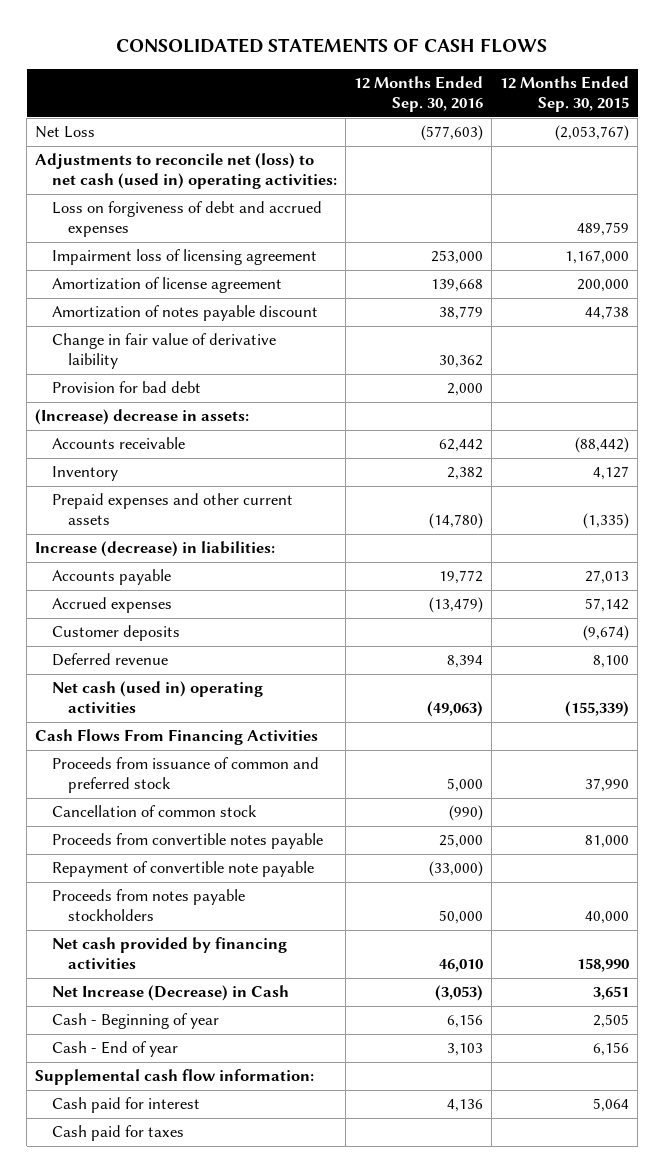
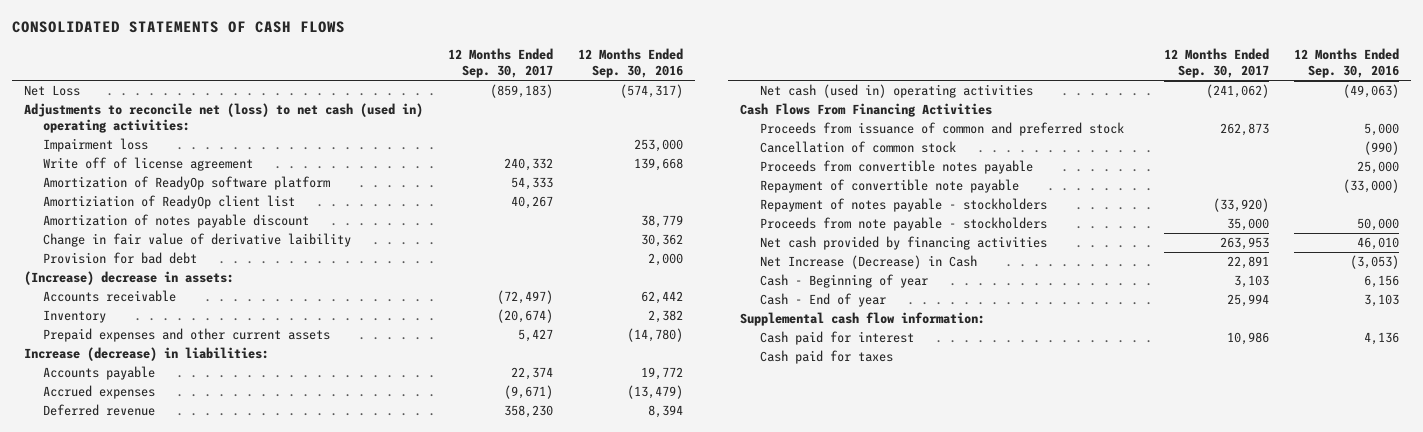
[500,76,630,113] 12 Months Ended Sep. 30, 2015 -> none
none -> [447,48,553,79] 12 Months Ended Sep. 30, 2017
[420,125,483,142] (577,603) -> [619,84,683,99] (574,317)
[51,201,322,238] Loss on forgiveness of debt and accrued expenses -> none
[51,249,317,266] Impairment loss of licensing agreement -> [43,138,149,153] Impairment loss
[51,277,282,294] Amortization of license agreement -> [43,157,254,172] Write off of license agreement
none -> [43,176,331,191] Amortization of ReadyOp software platform
none -> [43,195,296,210] Amortiziation of ReadyOp client list
[51,625,180,642] Customer deposits -> none
none -> [759,198,1047,213] Repayment of notes payable - stockholders
[51,889,245,922] Proceeds from notes payable stockholders -> [759,217,1047,232] Proceeds from note payable - stockholders

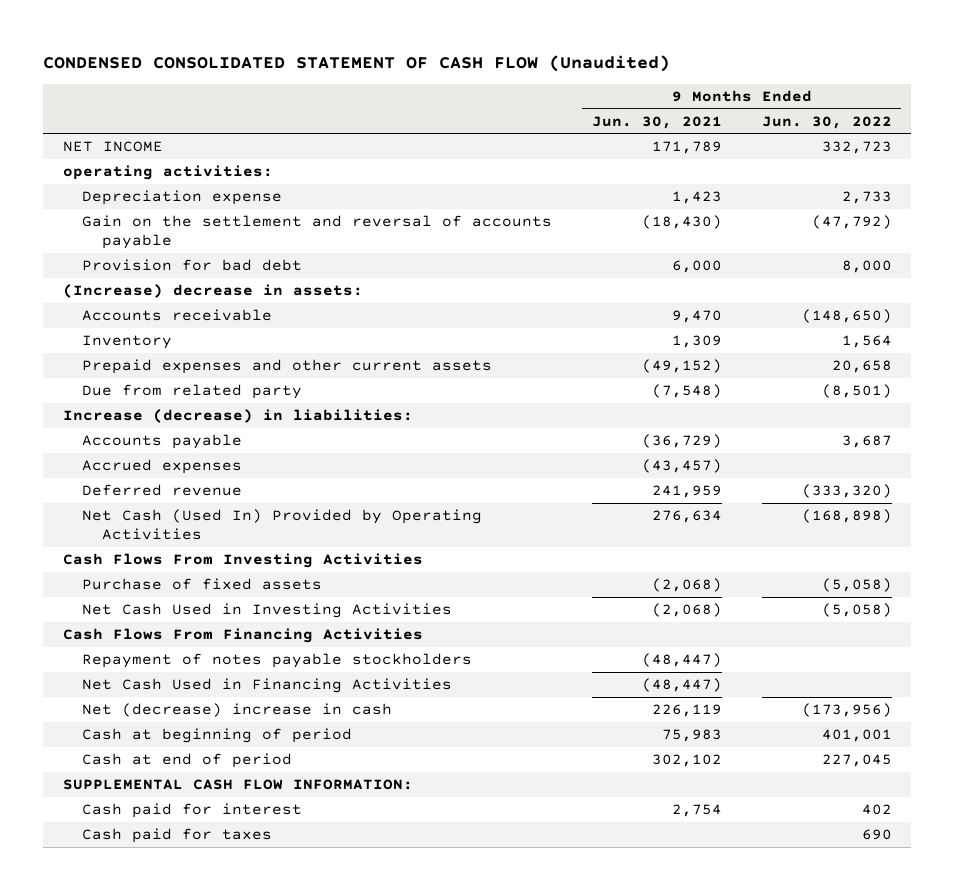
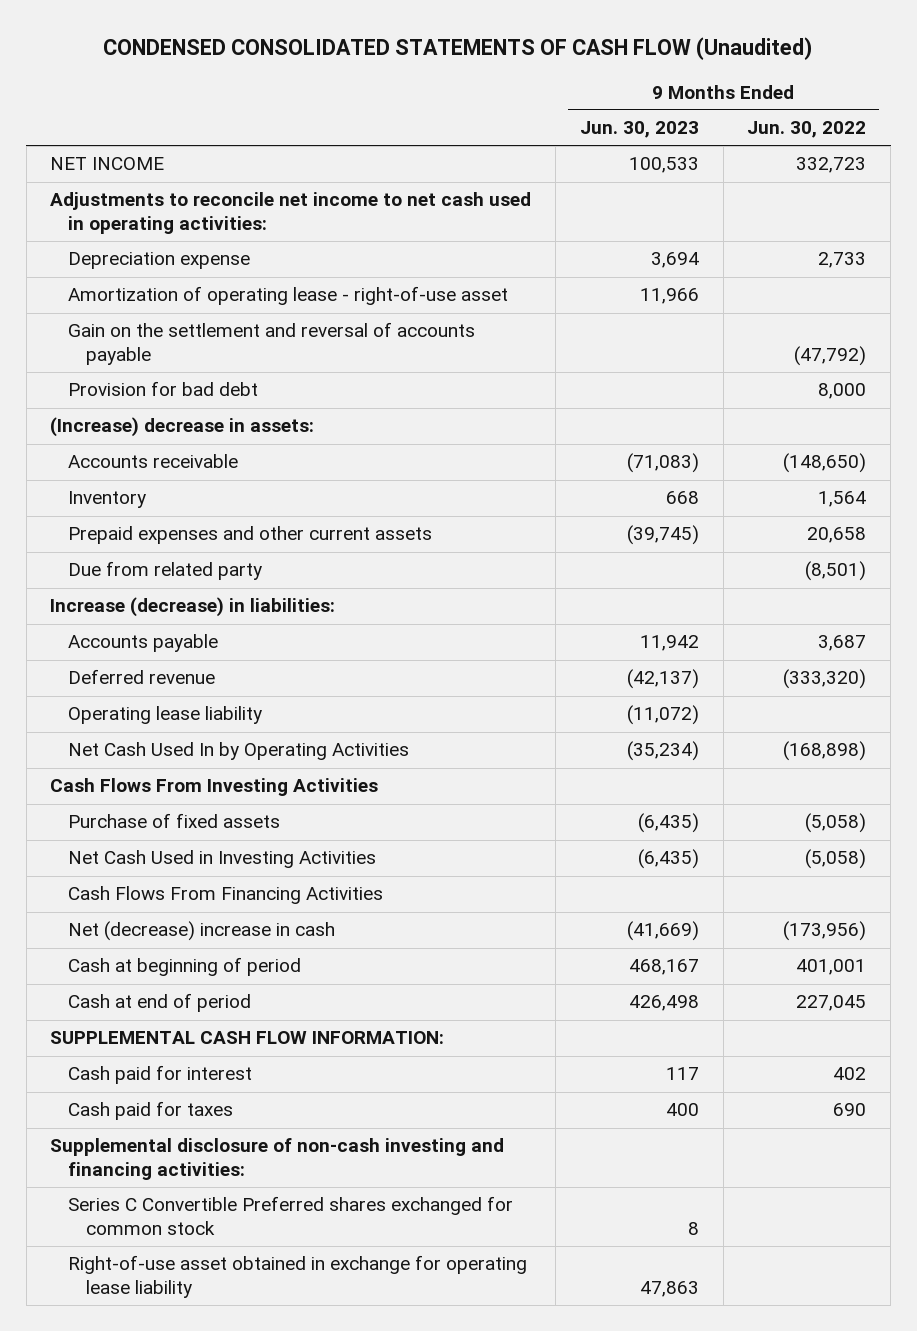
[42,55,670,73] CONDENSED CONSOLIDATED STATEMENT OF CASH FLOW (Unaudited) -> [103,37,813,61] CONDENSED CONSOLIDATED STATEMENTS OF CASH FLOW (Unaudited)
[591,115,722,129] Jun. 30, 2021 -> none
none -> [579,121,699,139] Jun. 30, 2023
[62,165,273,181] operating activities: -> none
none -> [50,192,532,235] Adjustments to reconcile net income to net cash used in operating activities:
none -> [68,286,509,306] Amortization of operating lease - right-of-use asset
[82,459,243,475] Accrued expenses -> none
none -> [68,706,263,725] Operating lease liability
[82,509,483,541] Net Cash (Used In) Provided by Operating Activities -> [68,742,410,761] Net Cash Used In by Operating Activities
[82,653,473,669] Repayment of notes payable stockholders -> none
[82,678,453,694] Net Cash Used in Financing Activities -> none
none -> [50,1138,505,1181] Supplemental disclosure of non-cash investing and financing activities:
none -> [68,1196,514,1236] Series C Convertible Preferred shares exchanged for common stock
none -> [68,1255,528,1299] Right-of-use asset obtained in exchange for operating lease liability

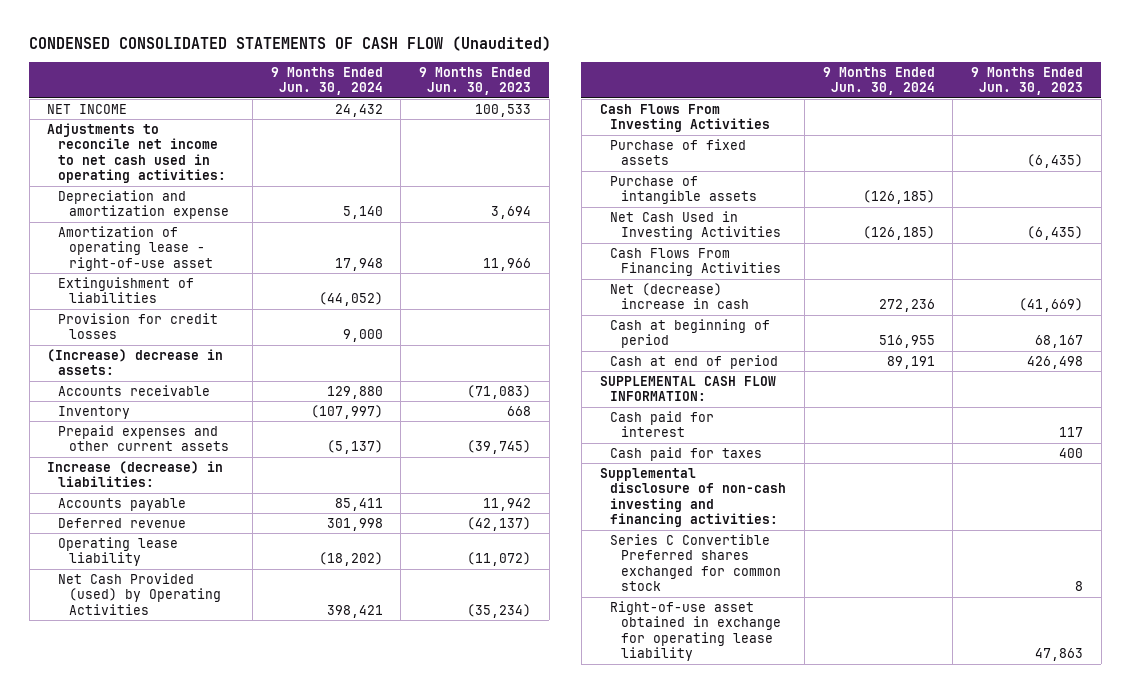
[747,121,867,139] Jun. 30, 2022 -> none
none -> [270,67,383,96] 9 Months Ended Jun. 30, 2024
[68,252,251,270] Depreciation expense -> [58,189,230,220] Depreciation and amortization expense
[68,322,476,366] Gain on the settlement and reversal of accounts payable -> none
none -> [58,276,195,304] Extinguishment of liabilities
[68,381,259,397] Provision for bad debt -> [58,312,219,340] Provision for credit losses
[68,561,263,581] Due from related party -> none
[68,742,410,761] Net Cash Used In by Operating Activities -> [58,572,222,615] Net Cash Provided (used) by Operating Activities
none -> [610,175,758,205] Purchase of intangible assets
[628,959,699,976] 468,167 -> [1035,335,1084,349] 68,167

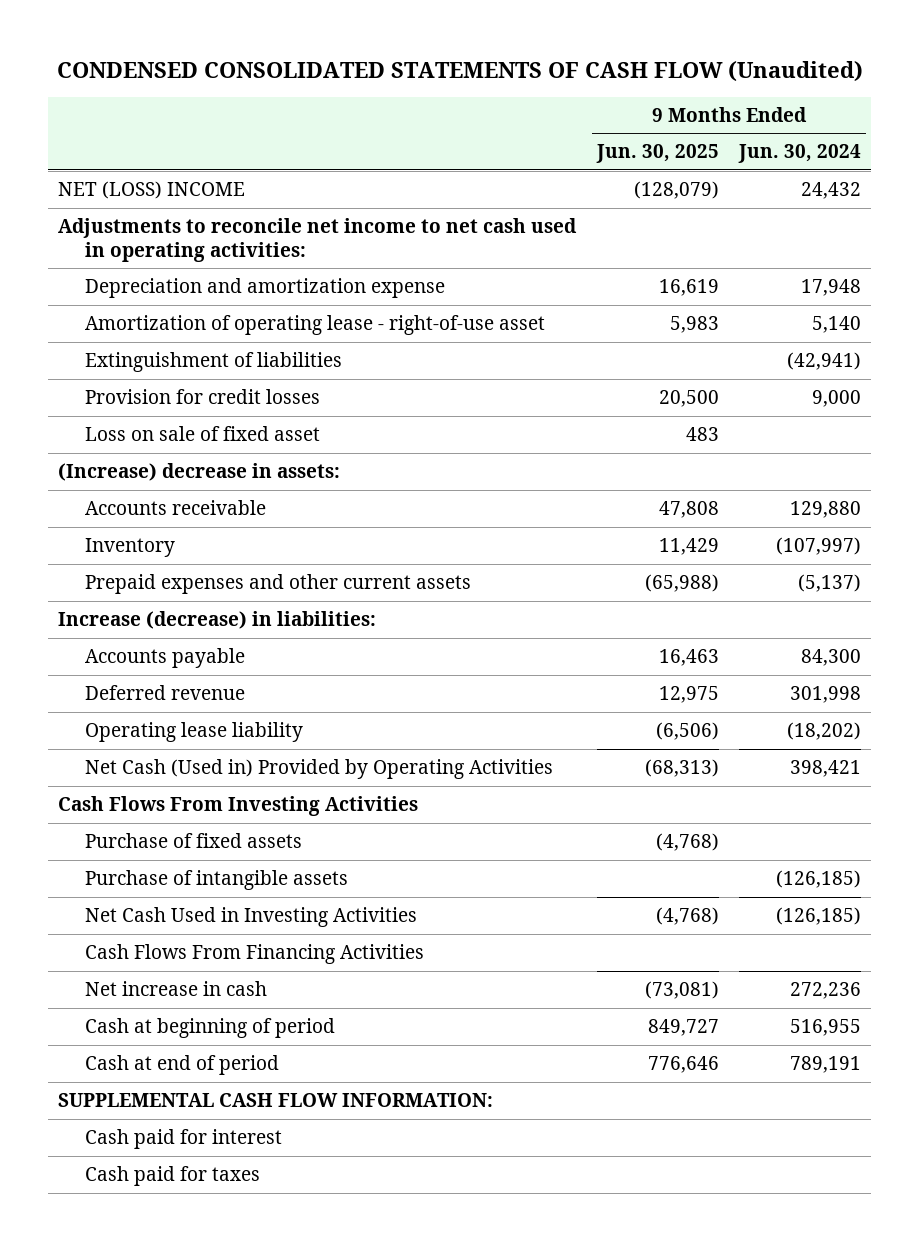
[418,67,531,96] 9 Months Ended Jun. 30, 2023 -> none
none -> [595,144,719,164] Jun. 30, 2025
[47,103,128,114] NET INCOME -> [58,181,246,200] NET (LOSS) INCOME
[342,206,383,220] 5,140 -> [801,279,862,297] 17,948
[334,257,383,271] 17,948 -> [812,316,862,334] 5,140
[318,292,383,307] (44,052) -> [787,352,862,371] (42,941)
none -> [84,426,320,442] Loss on sale of fixed asset
[334,497,383,511] 85,411 -> [801,649,862,667] 84,300
[58,572,222,615] Net Cash Provided (used) by Operating Activities -> [84,759,553,780] Net Cash (Used in) Provided by Operating Activities
[610,282,750,310] Net (decrease) increase in cash -> [84,981,267,997] Net increase in cash
[886,355,935,369] 89,191 -> [790,1056,862,1074] 789,191
[599,467,787,528] Supplemental disclosure of non-cash investing and financing activities: -> none
[610,533,782,592] Series C Convertible Preferred shares exchanged for common stock -> none
[610,600,782,662] Right-of-use asset obtained in exchange for operating lease liability -> none

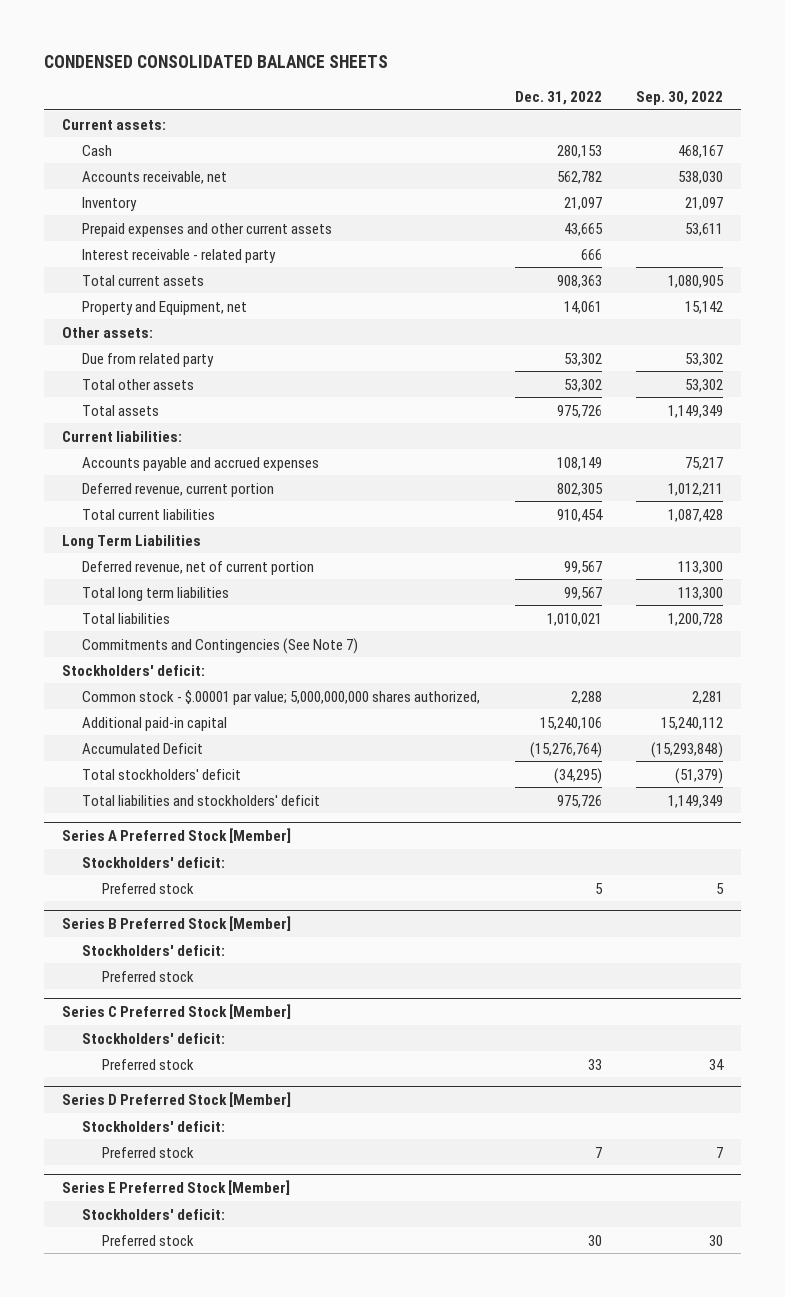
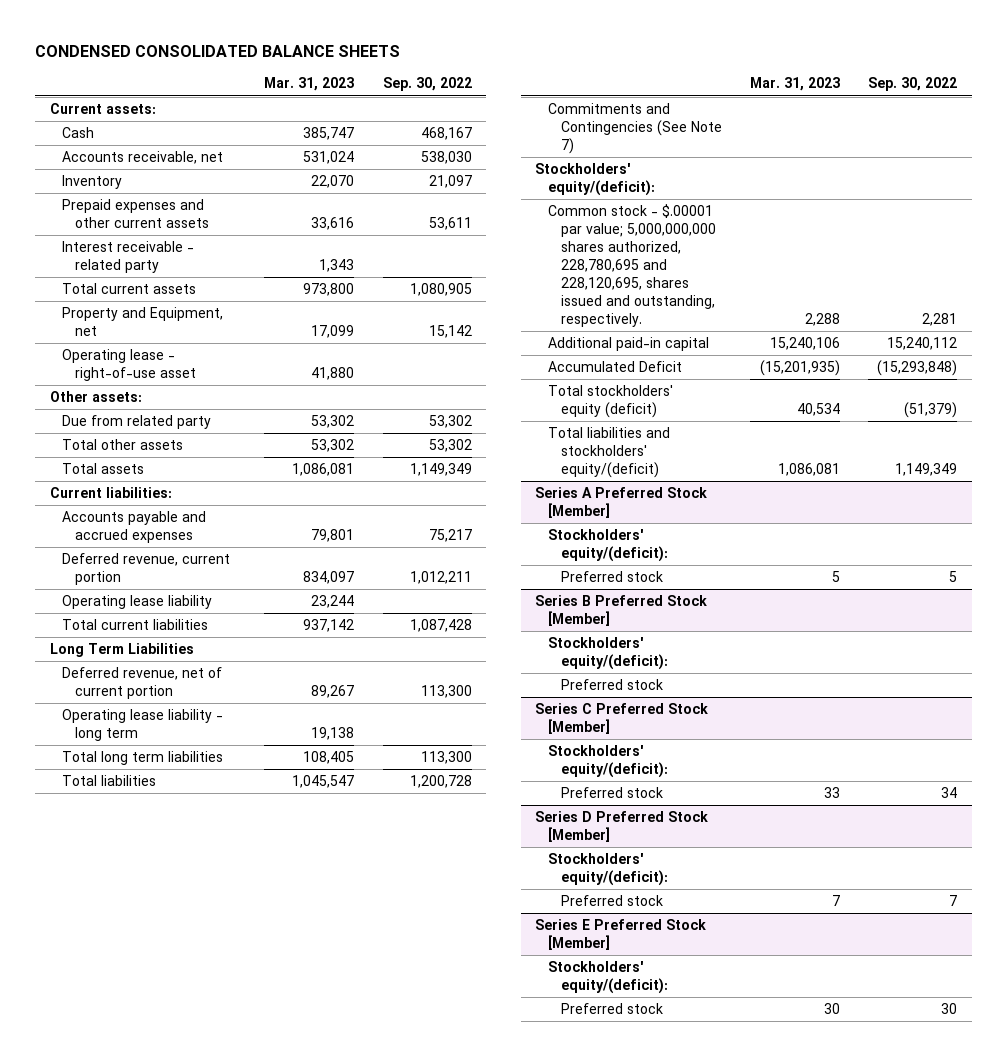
[514,90,602,105] Dec. 31, 2022 -> none
none -> [264,77,355,92] Mar. 31, 2023
none -> [62,349,197,382] Operating lease - right-of-use asset
none -> [62,595,213,610] Operating lease liability
none -> [62,709,224,742] Operating lease liability - long term
[61,664,205,676] Stockholders' deficit: -> [535,163,655,197] Stockholders' equity/(deficit):
[81,689,480,705] Common stock - $.00001 par value; 5,000,000,000 shares authorized, -> [547,204,716,327] Common stock - $.00001 par value; 5,000,000,000 shares authorized, 228,780,695 and 228,120,695, shares issued and outstanding, respectively.
[81,768,241,780] Total stockholders' deficit -> [547,385,673,419] Total stockholders' equity (deficit)
[81,794,320,806] Total liabilities and stockholders' deficit -> [547,427,670,478] Total liabilities and stockholders' equity/(deficit)
[81,856,225,868] Stockholders' deficit: -> [547,529,668,563] Stockholders' equity/(deficit):
[81,944,225,956] Stockholders' deficit: -> [547,637,668,671] Stockholders' equity/(deficit):
[81,1032,225,1044] Stockholders' deficit: -> [547,745,668,779] Stockholders' equity/(deficit):
[81,1120,225,1132] Stockholders' deficit: -> [547,853,668,887] Stockholders' equity/(deficit):
[81,1208,225,1220] Stockholders' deficit: -> [547,961,668,995] Stockholders' equity/(deficit):

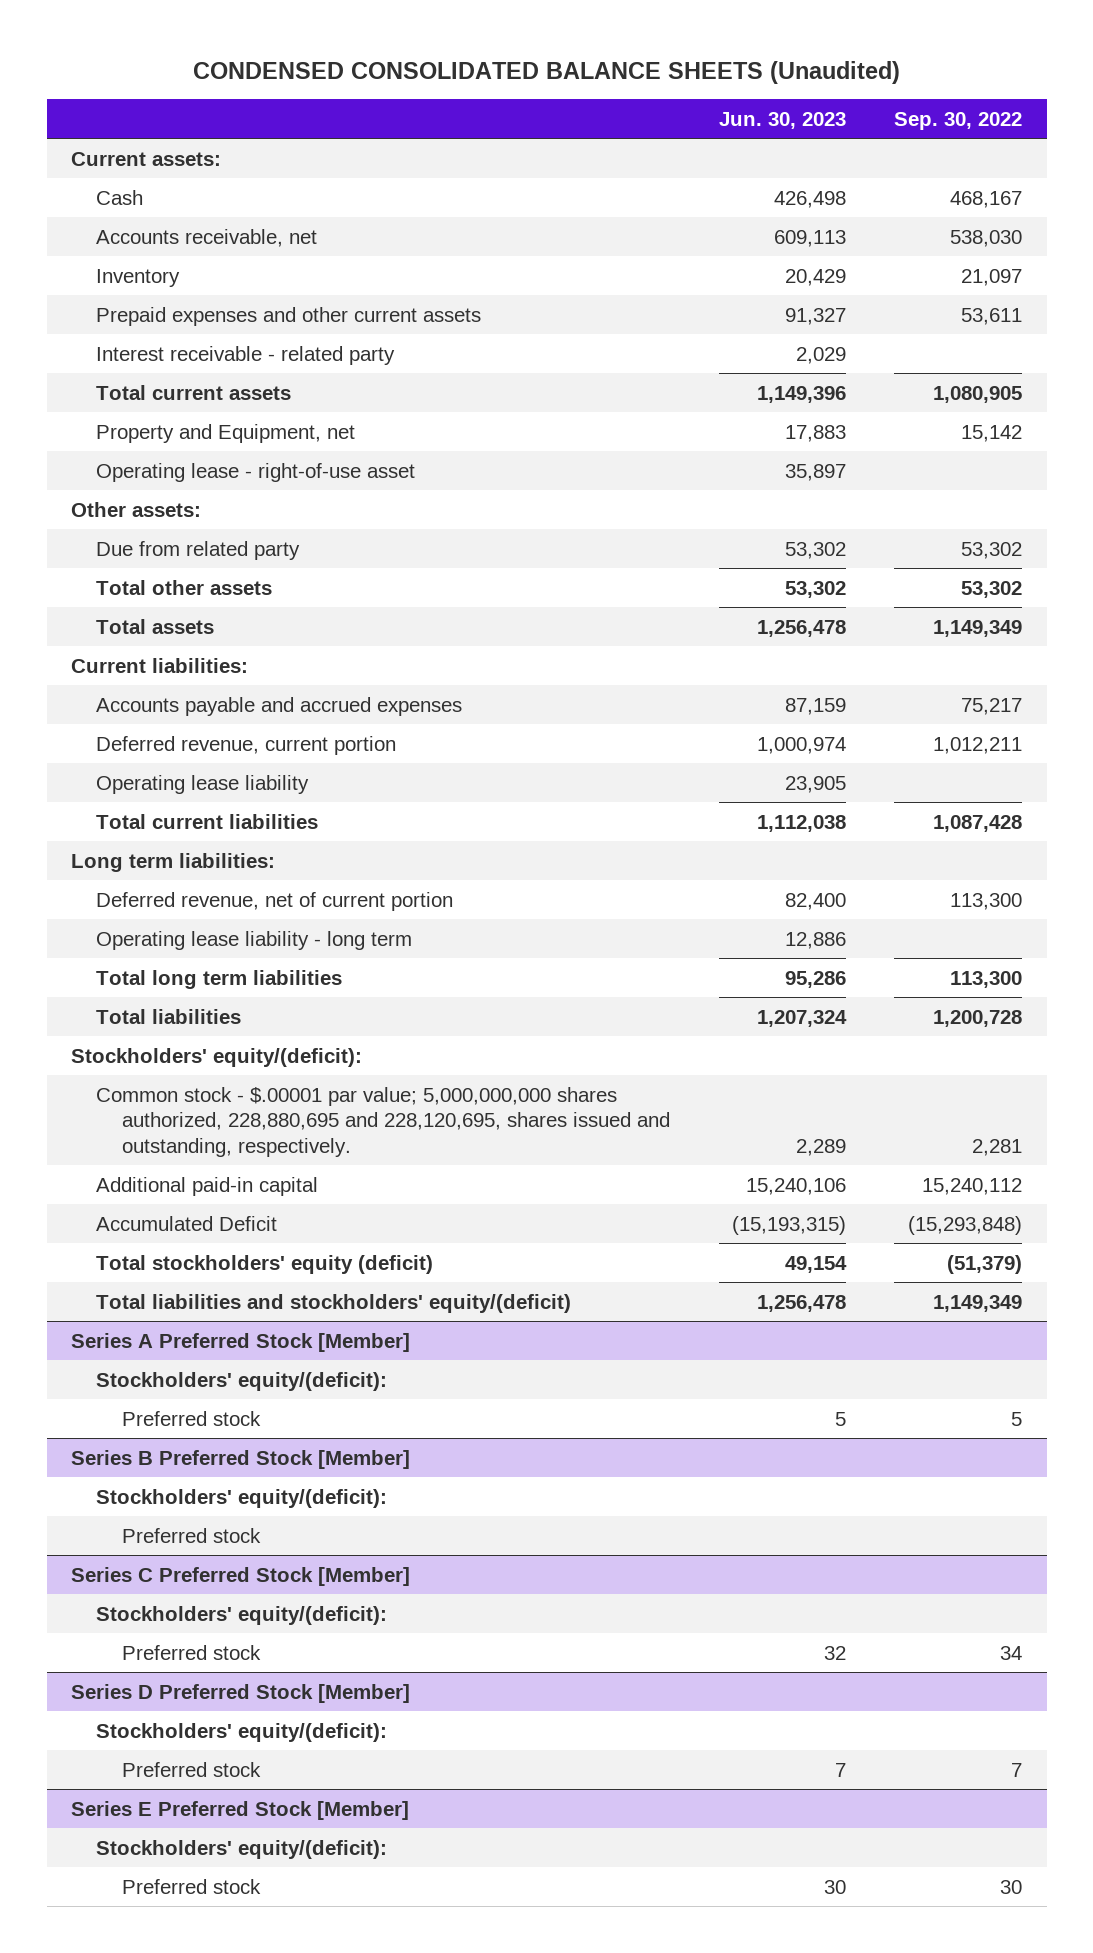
[35,45,401,58] CONDENSED CONSOLIDATED BALANCE SHEETS -> [192,60,900,84] CONDENSED CONSOLIDATED BALANCE SHEETS (Unaudited)
[264,77,355,92] Mar. 31, 2023 -> none
none -> [718,111,846,129] Jun. 30, 2023
[49,643,194,658] Long Term Liabilities -> [70,852,275,872] Long term liabilities:
[547,103,722,154] Commitments and Contingencies (See Note 7) -> none
[547,204,716,327] Common stock - $.00001 par value; 5,000,000,000 shares authorized, 228,780,695 and 228,120,695, shares issued and outstanding, respectively. -> [96,1086,670,1157] Common stock - $.00001 par value; 5,000,000,000 shares authorized, 228,880,695 and 228,120,695, shares issued and outstanding, respectively.

